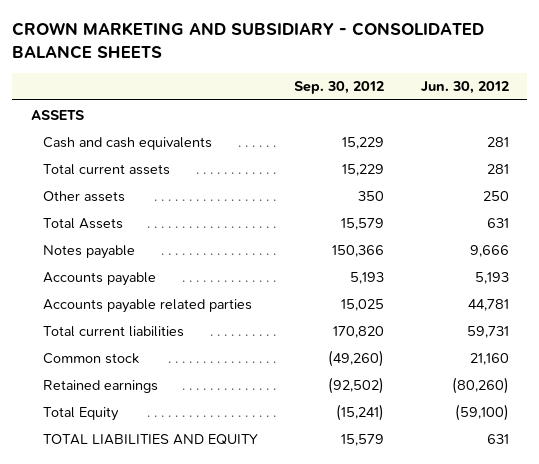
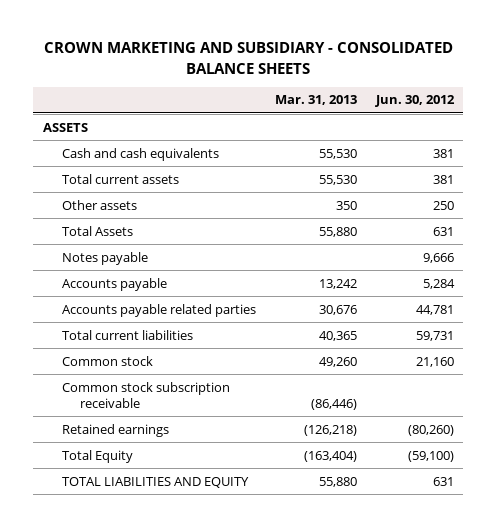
[294,81,385,95] Sep. 30, 2012 -> none
none -> [274,95,357,106] Mar. 31, 2013
[486,136,509,147] 281 -> [432,148,454,158] 381
[486,163,509,174] 281 -> [432,174,454,184] 381
[474,271,509,284] 5,193 -> [422,278,455,289] 5,284
none -> [61,381,230,408] Common stock subscription receivable

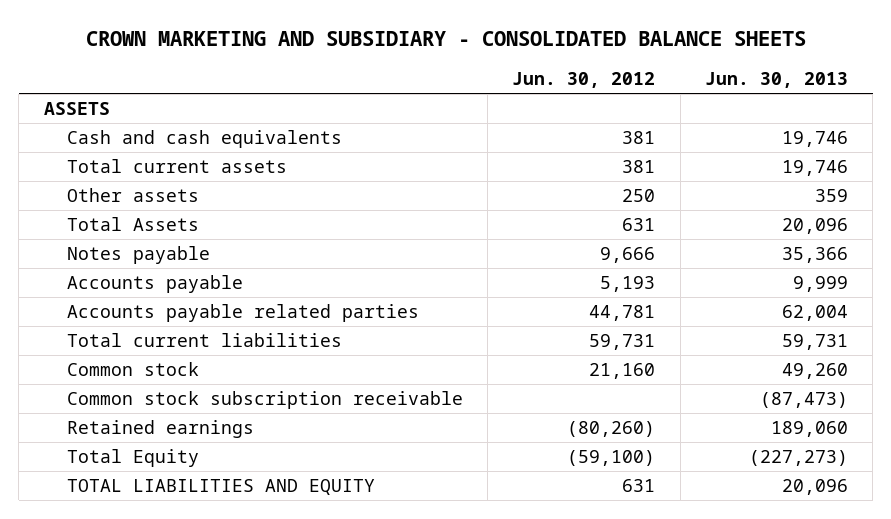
[274,95,357,106] Mar. 31, 2013 -> none
none -> [704,72,848,89] Jun. 30, 2013
[422,278,455,289] 5,284 -> [600,276,656,293] 5,193

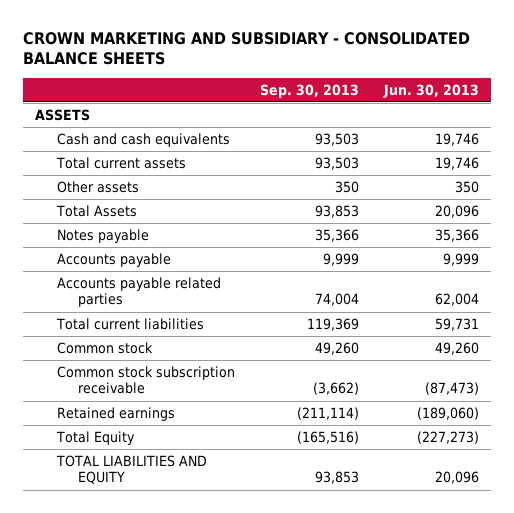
[512,72,656,89] Jun. 30, 2012 -> none
none -> [259,83,359,98] Sep. 30, 2013
[814,189,848,203] 359 -> [454,180,479,193] 350
[770,421,848,438] 189,060 -> [416,406,479,420] (189,060)

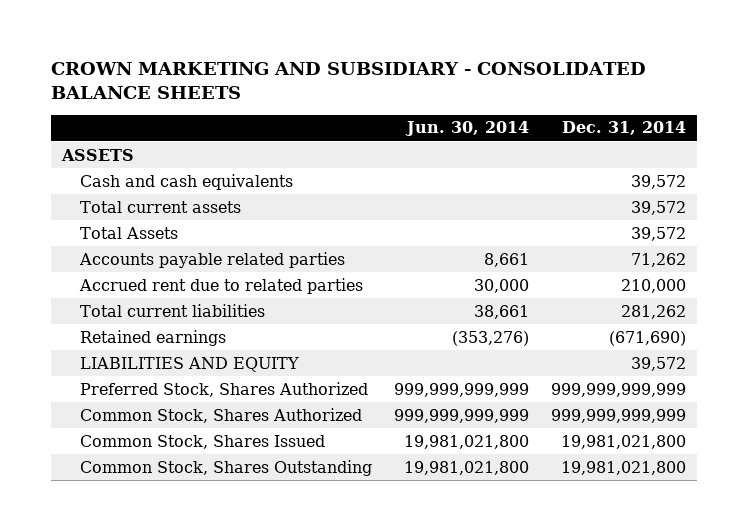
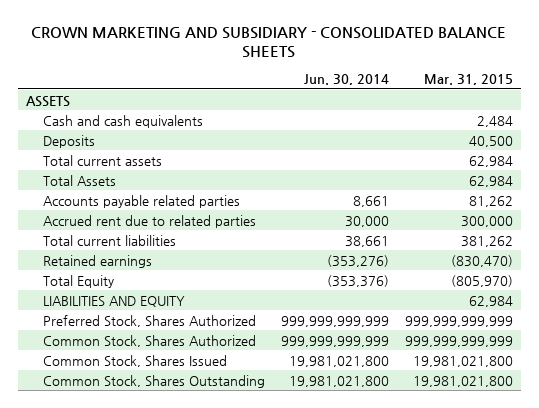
[562,121,687,136] Dec. 31, 2014 -> none
none -> [424,74,514,86] Mar. 31, 2015
none -> [43,134,96,148] Deposits
none -> [43,274,115,288] Total Equity

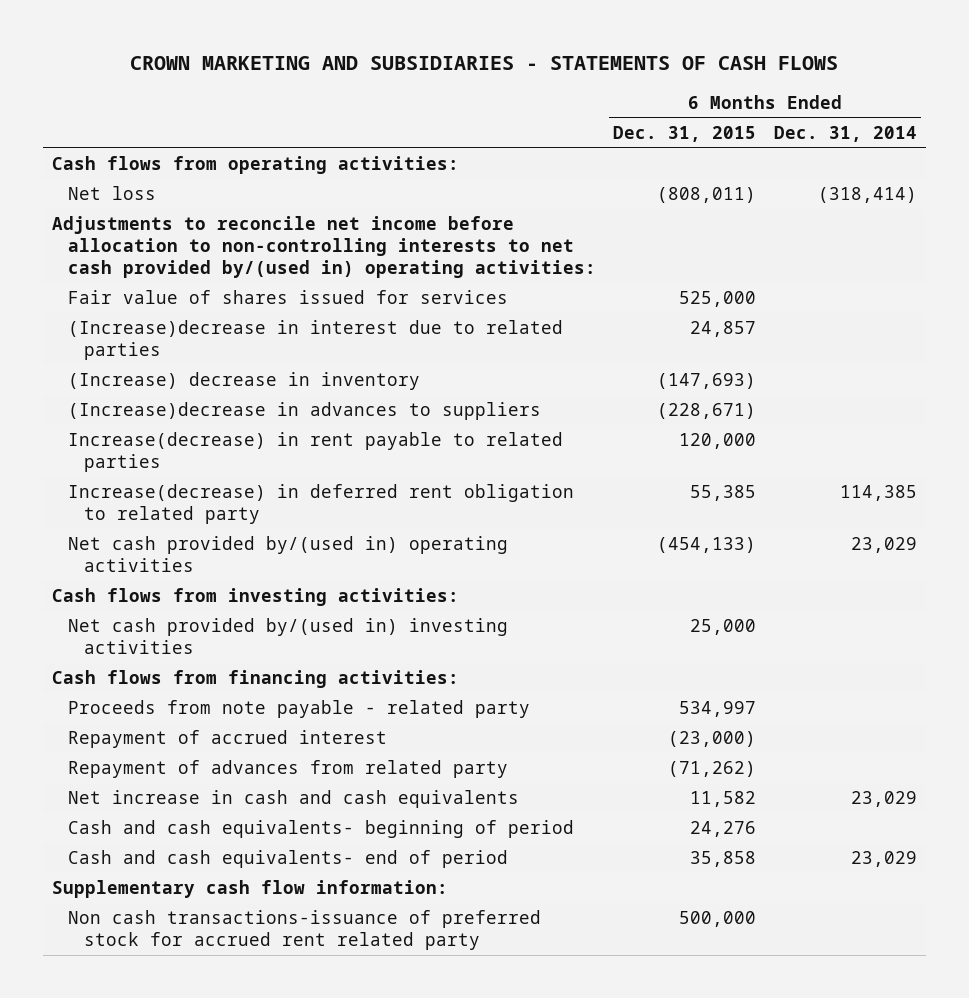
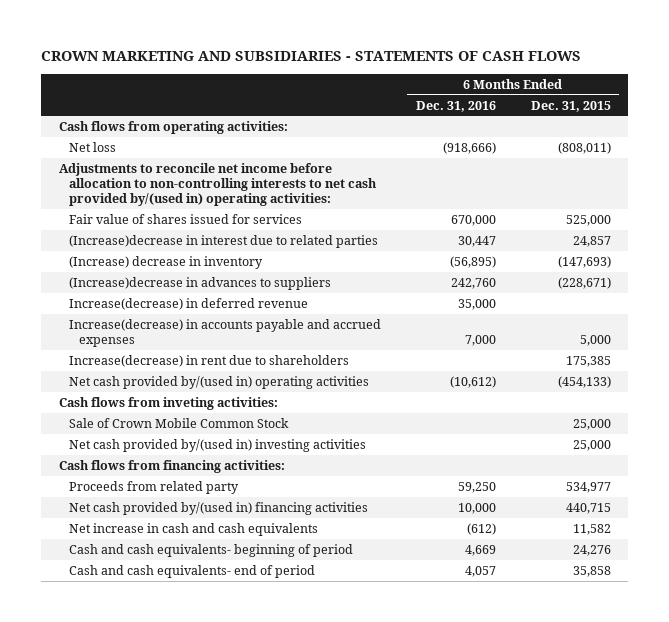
[774,126,918,143] Dec. 31, 2014 -> none
none -> [415,100,496,112] Dec. 31, 2016
[67,432,563,473] Increase(decrease) in rent payable to related parties -> none
none -> [68,298,308,311] Increase(decrease) in deferred revenue
none -> [68,319,381,348] Increase(decrease) in accounts payable and accrued expenses
[67,484,574,525] Increase(decrease) in deferred rent obligation to related party -> [68,355,349,368] Increase(decrease) in rent due to shareholders
[690,485,757,502] 55,385 -> [565,356,611,368] 175,385
[51,588,459,607] Cash flows from investing activities: -> [58,397,278,411] Cash flows from inveting activities:
none -> [68,418,289,429] Sale of Crown Mobile Common Stock
[67,730,387,749] Repayment of accrued interest -> none
[67,760,508,779] Repayment of advances from related party -> none
[67,700,530,719] Proceeds from note payable - related party -> [68,481,239,495] Proceeds from related party
[679,701,757,718] 534,997 -> [565,482,611,494] 534,977
none -> [68,502,368,516] Net cash provided by/(used in) financing activities
[51,880,448,899] Supplementary cash flow information: -> none
[67,910,541,951] Non cash transactions-issuance of preferred stock for accrued rent related party -> none

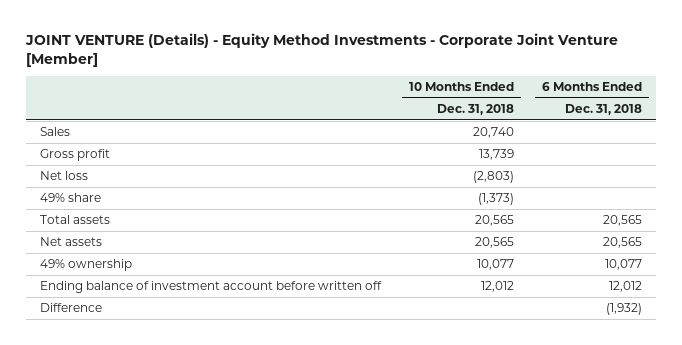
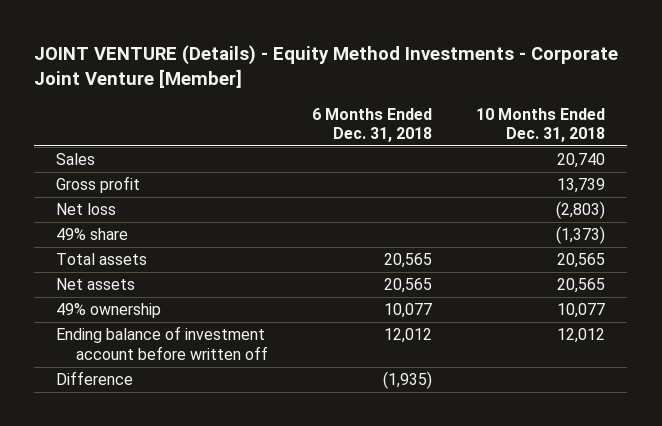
[606,303,643,316] (1,932) -> [383,371,433,390] (1,935)

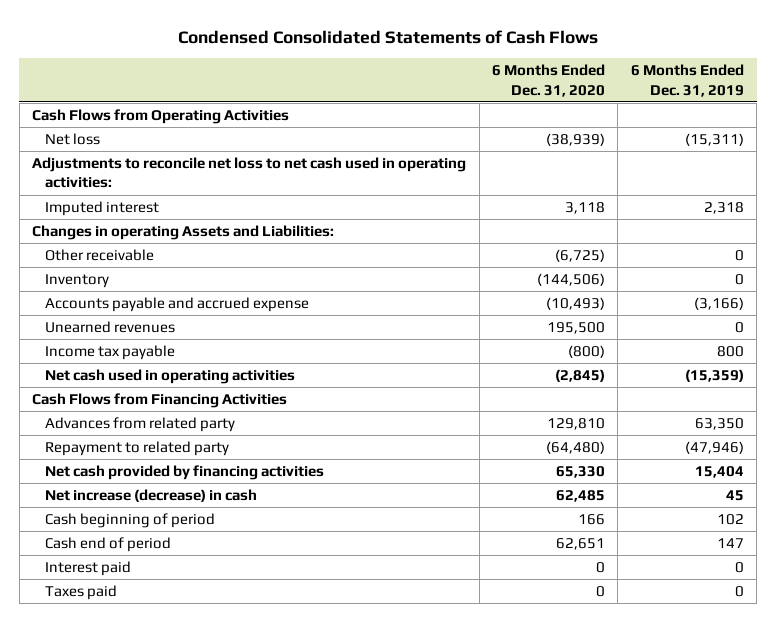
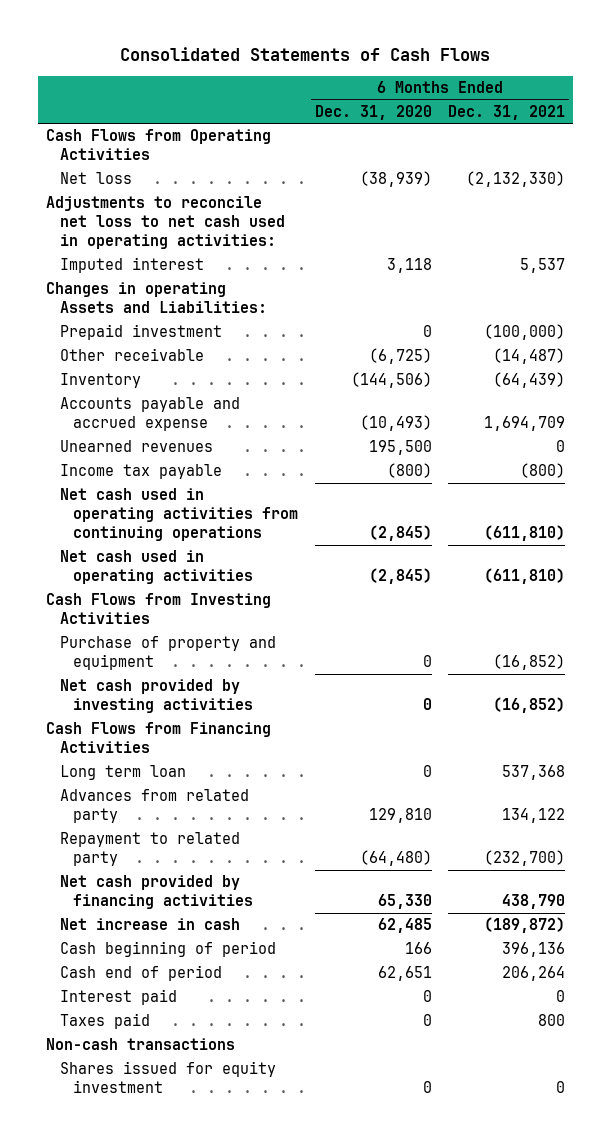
[178,30,599,45] Condensed Consolidated Statements of Cash Flows -> [120,47,491,62] Consolidated Statements of Cash Flows
[630,64,744,97] 6 Months Ended Dec. 31, 2019 -> none
none -> [447,104,565,120] Dec. 31, 2021
none -> [59,324,222,341] Prepaid investment
none -> [59,488,299,542] Net cash used in operating activities from continuing operations
none -> [45,593,271,625] Cash Flows from Investing Activities
none -> [59,636,276,671] Purchase of property and equipment
none -> [59,679,254,714] Net cash provided by investing activities
none -> [59,765,186,781] Long term loan
[45,489,258,503] Net increase (decrease) in cash -> [59,918,240,931] Net increase in cash
none -> [45,1038,235,1051] Non-cash transactions
none -> [59,1061,276,1094] Shares issued for equity investment

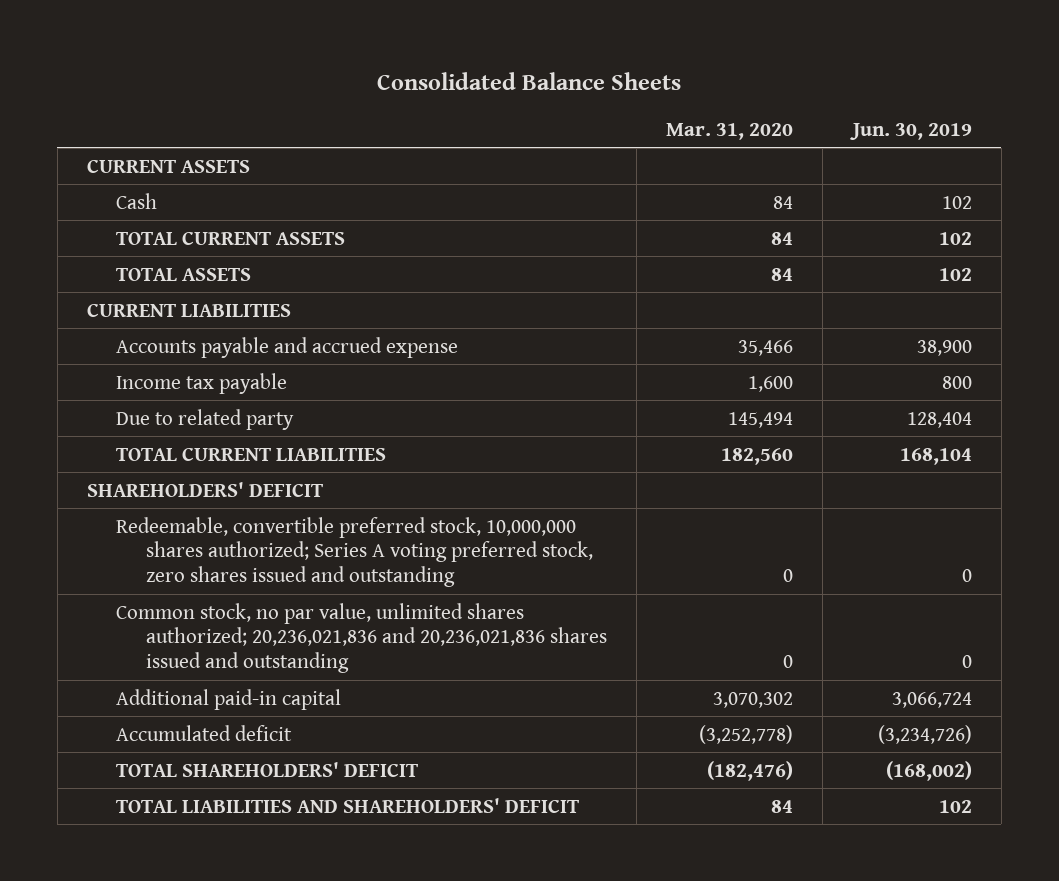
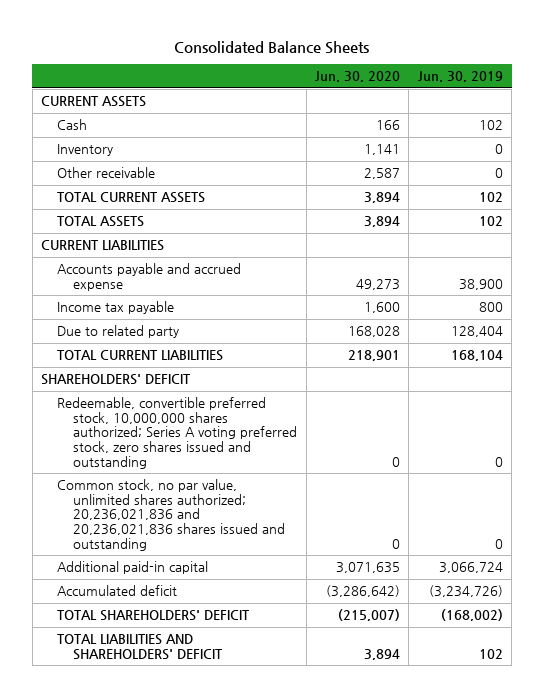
[666,122,794,140] Mar. 31, 2020 -> none
none -> [315,71,401,83] Jun. 30, 2020
none -> [57,144,114,157] Inventory
none -> [57,167,156,179] Other receivable

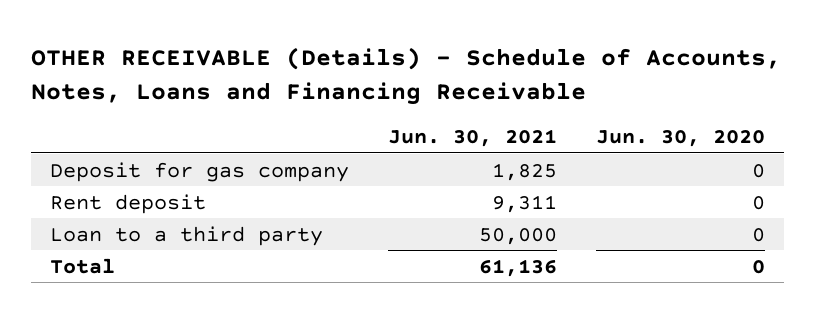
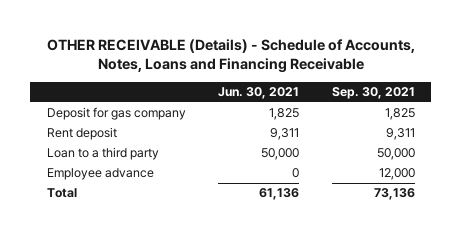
[595,130,765,148] Jun. 30, 2020 -> none
none -> [332,87,416,100] Sep. 30, 2021
none -> [46,168,154,181] Employee advance

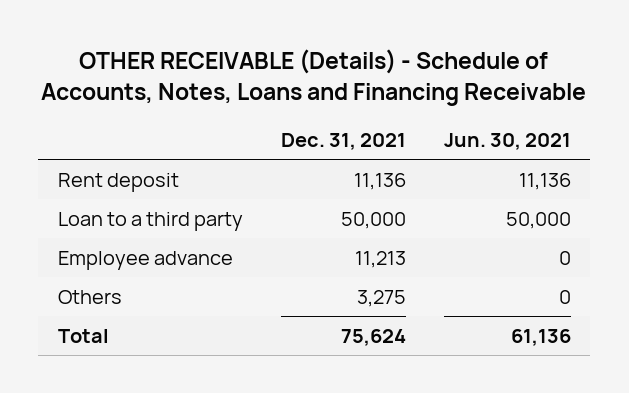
[332,87,416,100] Sep. 30, 2021 -> none
none -> [280,133,406,151] Dec. 31, 2021
[46,107,186,121] Deposit for gas company -> none
[270,128,300,141] 9,311 -> [519,172,572,190] 11,136
none -> [57,289,122,304] Others

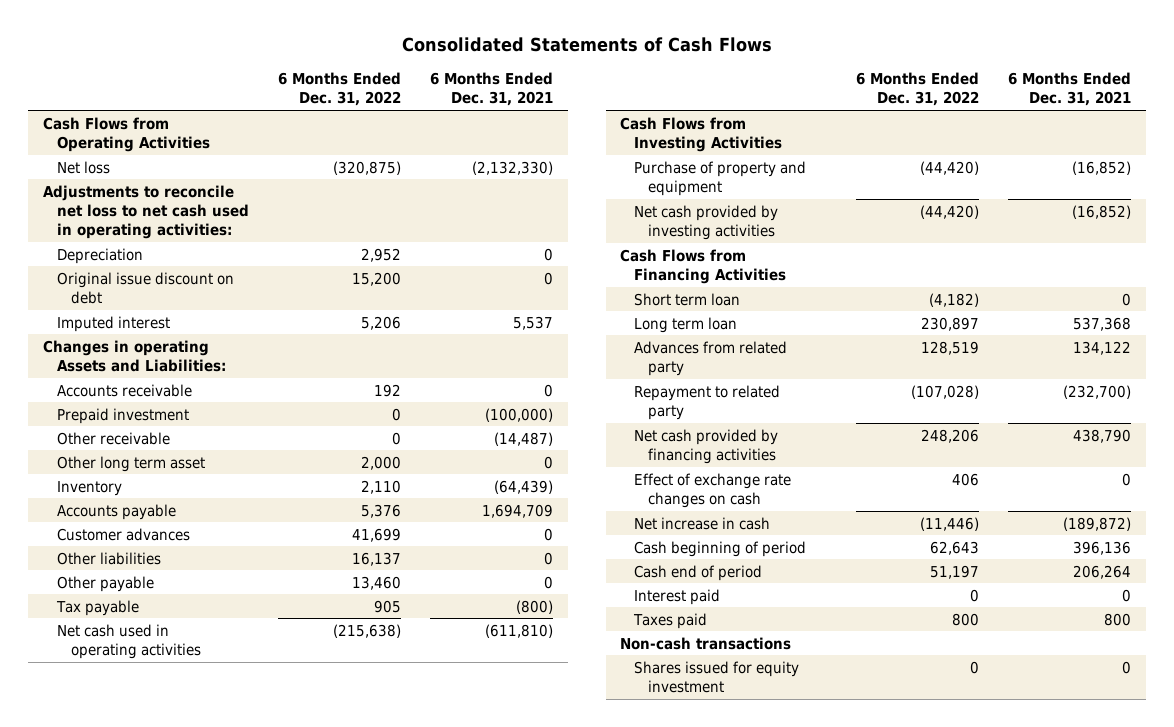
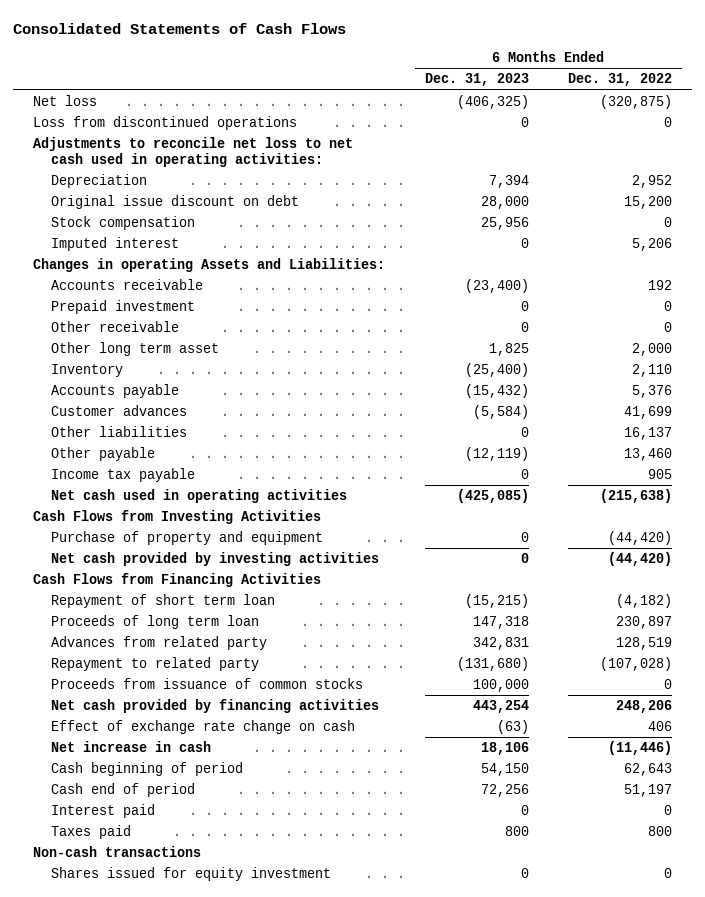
[430,72,554,107] 6 Months Ended Dec. 31, 2021 -> none
none -> [424,73,529,87] Dec. 31, 2023
[42,116,210,152] Cash Flows from Operating Activities -> none
none -> [33,115,298,130] Loss from discontinued operations
none -> [50,215,195,230] Stock compensation
[55,599,139,616] Tax payable -> [50,467,195,482] Income tax payable
[634,292,741,306] Short term loan -> [50,593,275,608] Repayment of short term loan
[634,316,738,333] Long term loan -> [50,614,259,629] Proceeds of long term loan
none -> [50,677,363,689] Proceeds from issuance of common stocks
[634,472,792,508] Effect of exchange rate changes on cash -> [50,719,355,734] Effect of exchange rate change on cash

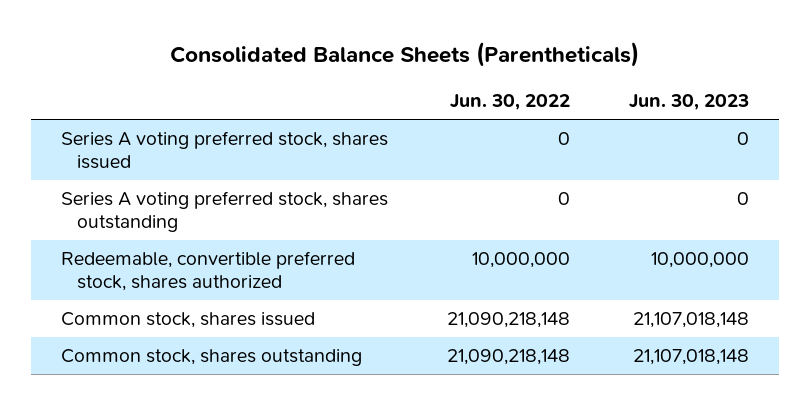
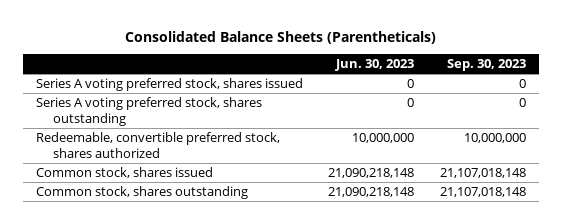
[450,94,571,111] Jun. 30, 2022 -> none
none -> [446,59,526,72] Sep. 30, 2023
[633,312,750,329] 21,107,018,148 -> [328,167,415,178] 21,090,218,148
[633,349,750,366] 21,107,018,148 -> [328,186,415,197] 21,090,218,148

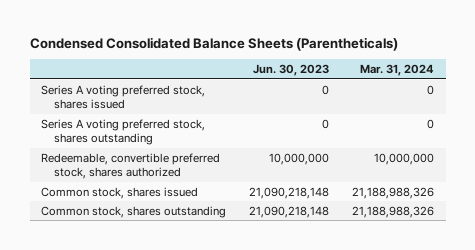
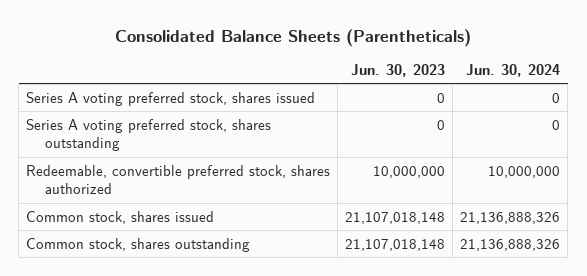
[29,36,398,51] Condensed Consolidated Balance Sheets (Parentheticals) -> [115,28,472,47] Consolidated Balance Sheets (Parentheticals)
[360,63,435,76] Mar. 31, 2024 -> none
none -> [466,64,561,78] Jun. 30, 2024
[249,186,330,199] 21,090,218,148 -> [345,211,446,224] 21,107,018,148
[249,205,330,218] 21,090,218,148 -> [345,238,446,251] 21,107,018,148

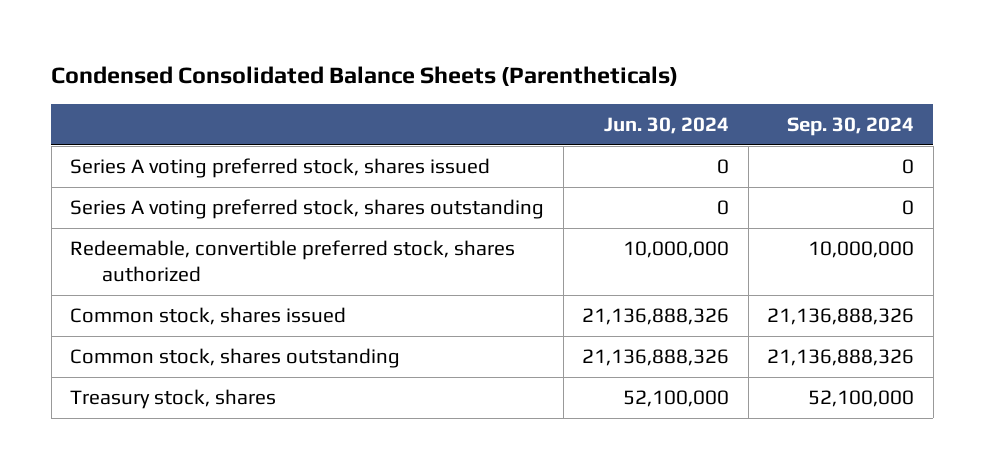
[115,28,472,47] Consolidated Balance Sheets (Parentheticals) -> [51,66,679,87] Condensed Consolidated Balance Sheets (Parentheticals)
[351,64,446,78] Jun. 30, 2023 -> none
none -> [787,116,915,136] Sep. 30, 2024
none -> [70,389,277,410] Treasury stock, shares

